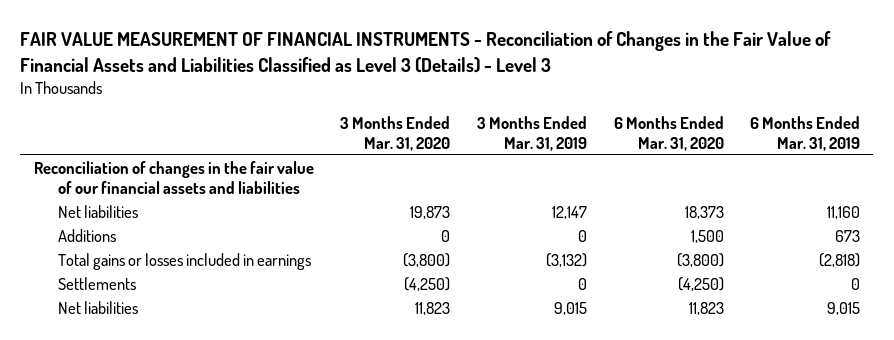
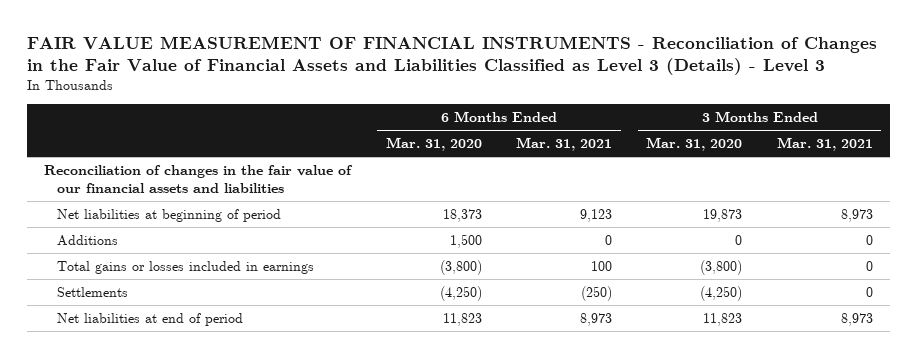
[476,116,587,151] 3 Months Ended Mar. 31, 2019 -> none
[750,116,861,151] 6 Months Ended Mar. 31, 2019 -> none
none -> [515,137,612,152] Mar. 31, 2021
none -> [776,137,873,152] Mar. 31, 2021
[58,205,139,219] Net liabilities -> [57,208,282,222] Net liabilities at beginning of period
[58,301,139,315] Net liabilities -> [57,312,244,326] Net liabilities at end of period

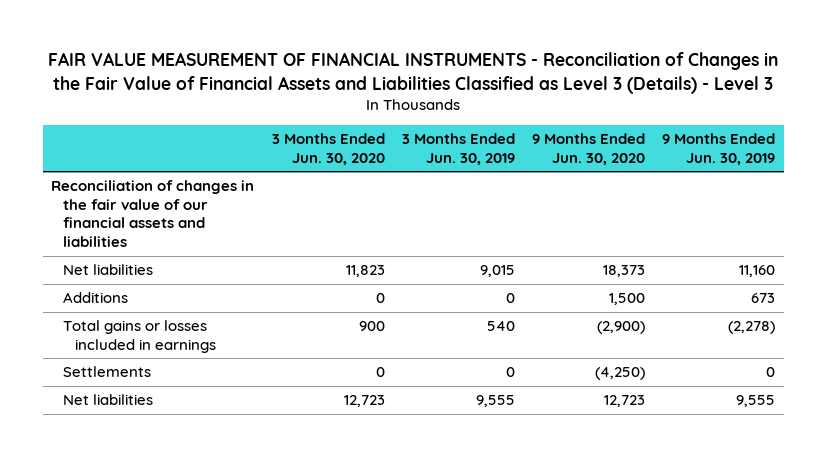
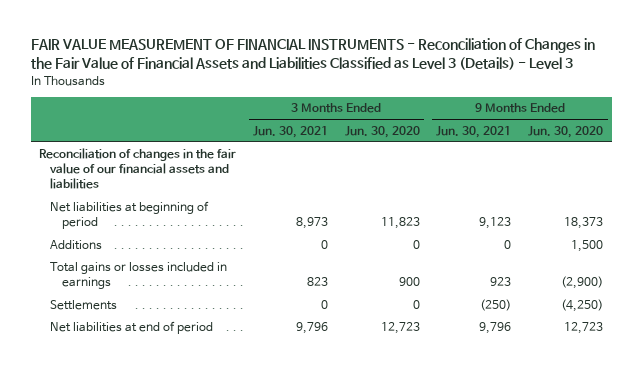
[401,133,515,165] 3 Months Ended Jun. 30, 2019 -> none
[662,133,776,165] 9 Months Ended Jun. 30, 2019 -> none
none -> [252,125,328,138] Jun. 30, 2021
none -> [436,125,512,138] Jun. 30, 2021
[63,264,154,276] Net liabilities -> [50,200,210,230] Net liabilities at beginning of period
[63,394,154,406] Net liabilities -> [50,320,214,334] Net liabilities at end of period

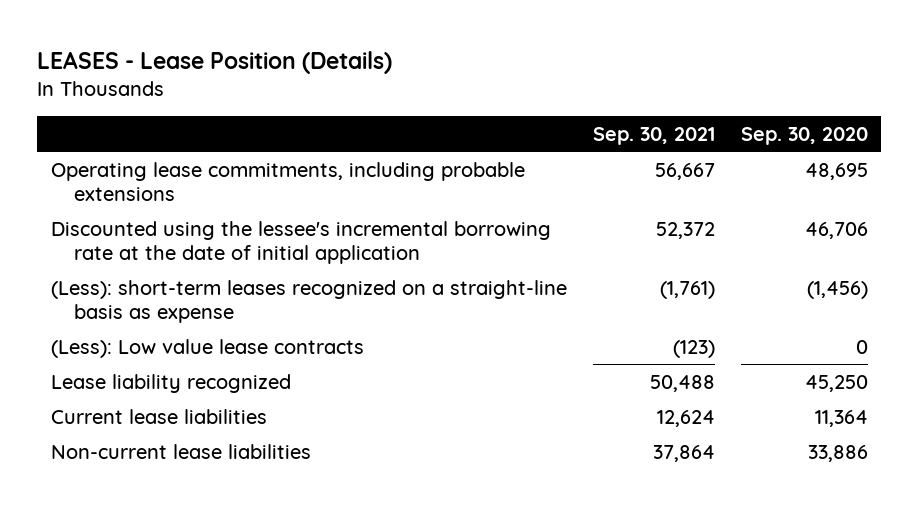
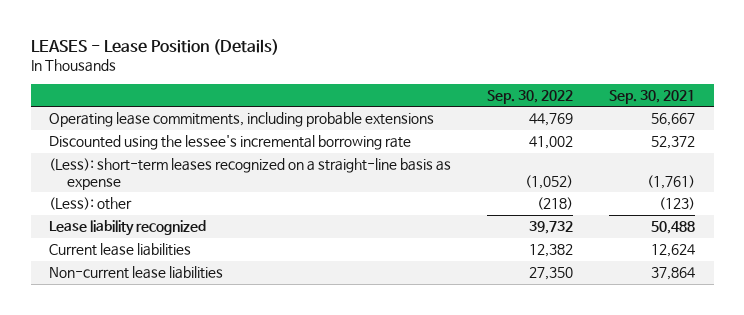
[741,126,869,145] Sep. 30, 2020 -> none
none -> [487,89,574,104] Sep. 30, 2022
[50,220,551,265] Discounted using the lessee's incremental borrowing rate at the date of initial application -> [48,135,411,151] Discounted using the lessee's incremental borrowing rate
[50,338,364,358] (Less): Low value lease contracts -> [48,197,132,211] (Less): other

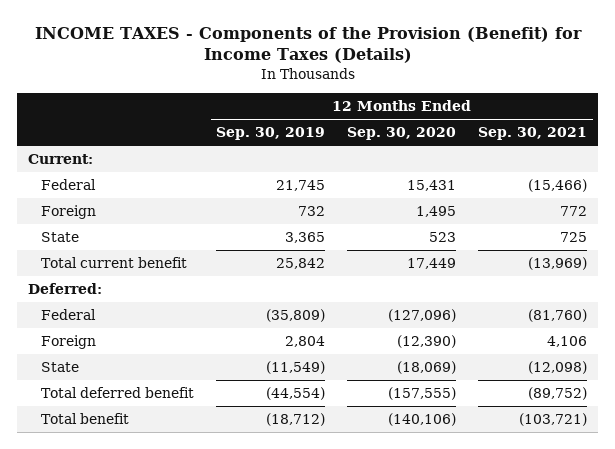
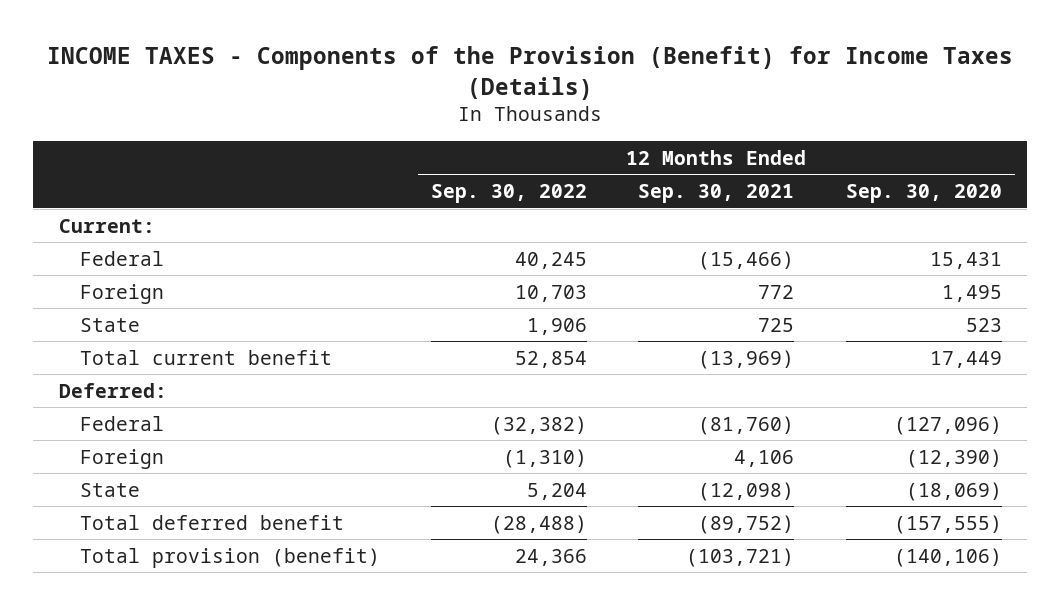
[216,127,326,141] Sep. 30, 2019 -> none
none -> [431,183,588,203] Sep. 30, 2022
[41,413,130,425] Total benefit -> [79,547,380,568] Total provision (benefit)

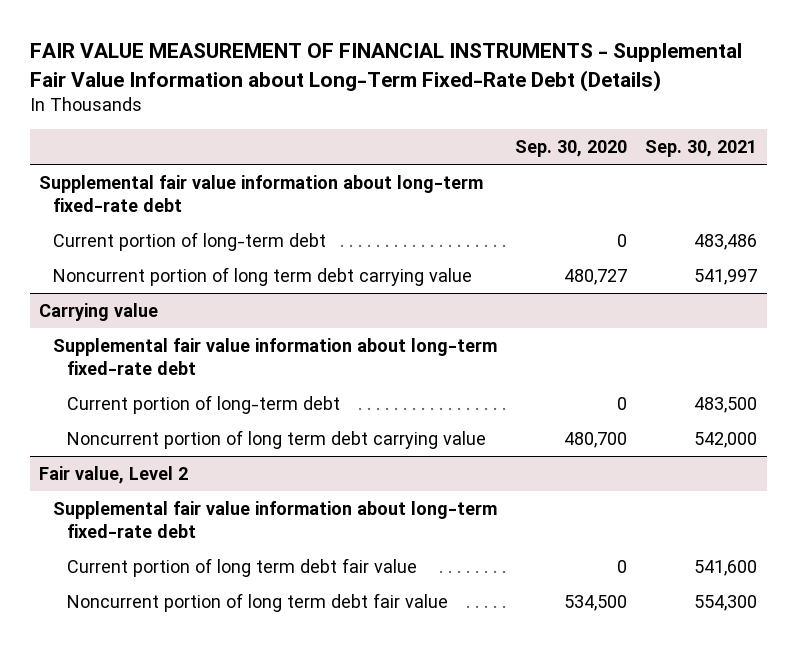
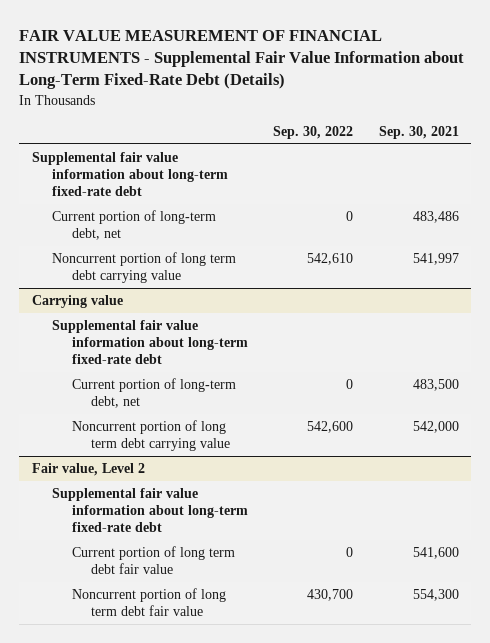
[515,140,628,158] Sep. 30, 2020 -> none
none -> [273,126,354,140] Sep. 30, 2022
[52,231,326,251] Current portion of long-term debt -> [51,210,216,240] Current portion of long-term debt, net
[66,394,340,414] Current portion of long-term debt -> [71,378,236,408] Current portion of long-term debt, net

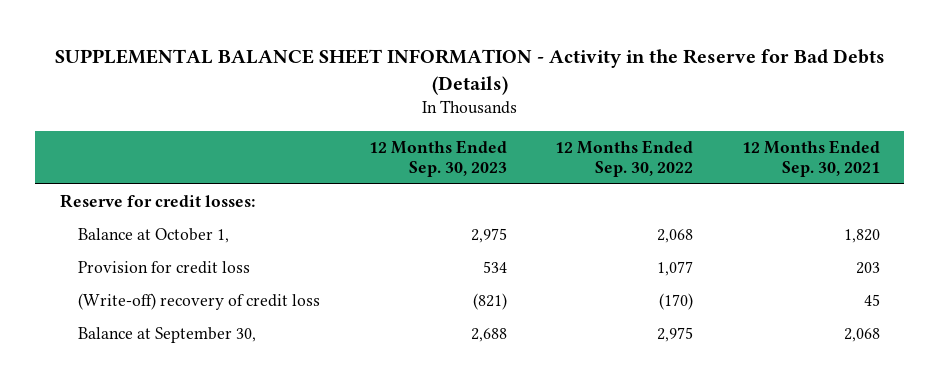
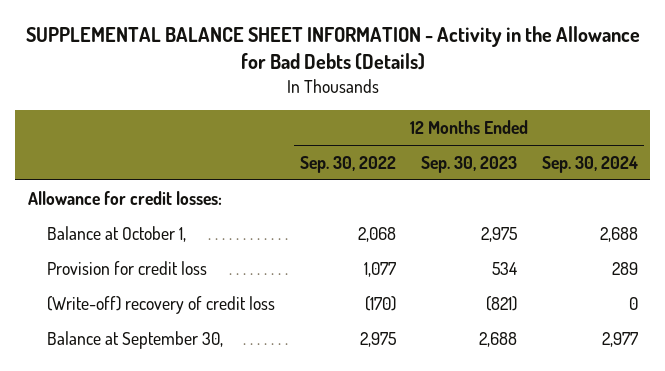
[54,48,885,95] SUPPLEMENTAL BALANCE SHEET INFORMATION - Activity in the Reserve for Bad Debts (Details) -> [25,26,640,71] SUPPLEMENTAL BALANCE SHEET INFORMATION - Activity in the Allowance for Bad Debts (Details)
[742,139,881,178] 12 Months Ended Sep. 30, 2021 -> none
none -> [541,155,638,173] Sep. 30, 2024
[59,194,255,209] Reserve for credit losses: -> [27,190,222,205] Allowance for credit losses:

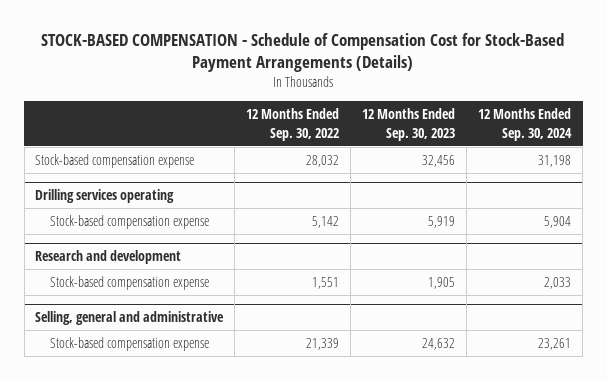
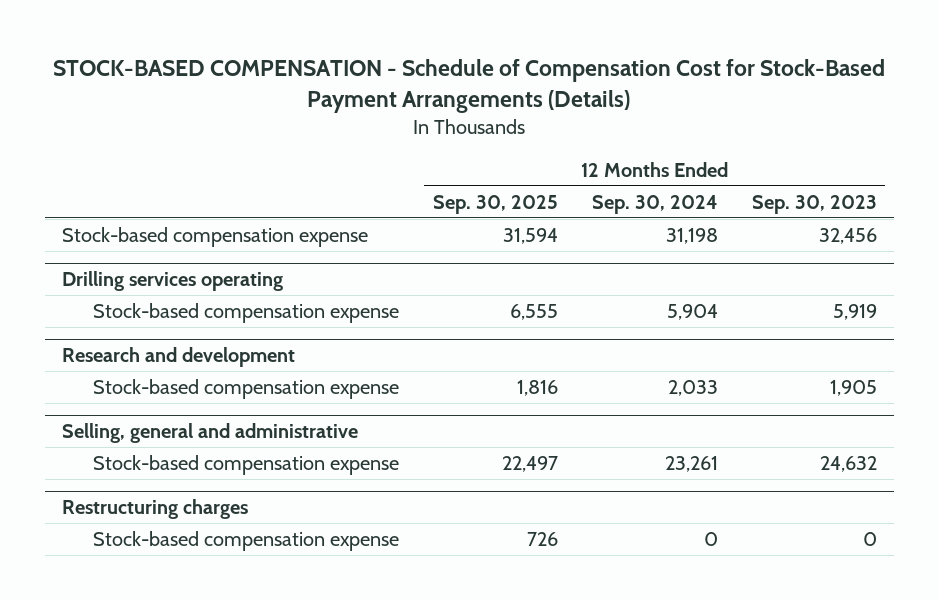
[246,108,340,141] 12 Months Ended Sep. 30, 2022 -> none
none -> [432,194,558,214] Sep. 30, 2025
none -> [61,499,248,520] Restructuring charges
none -> [93,531,400,552] Stock-based compensation expense

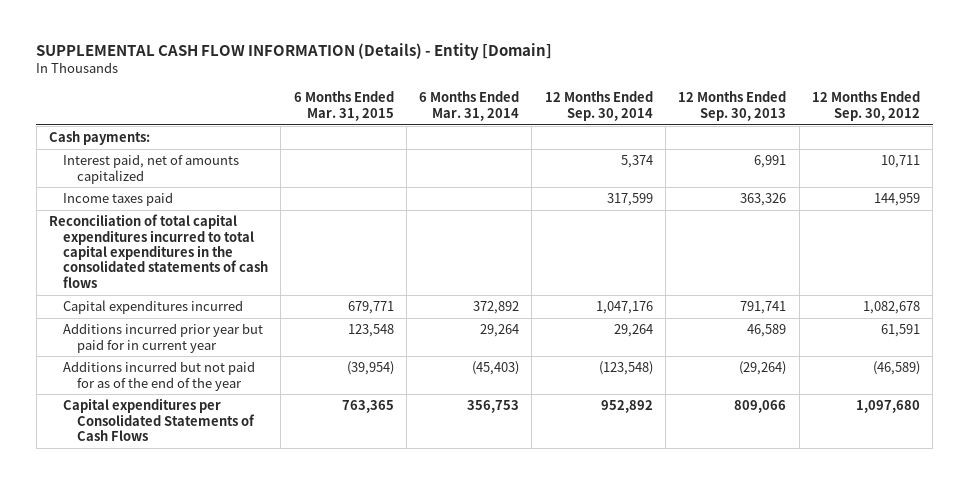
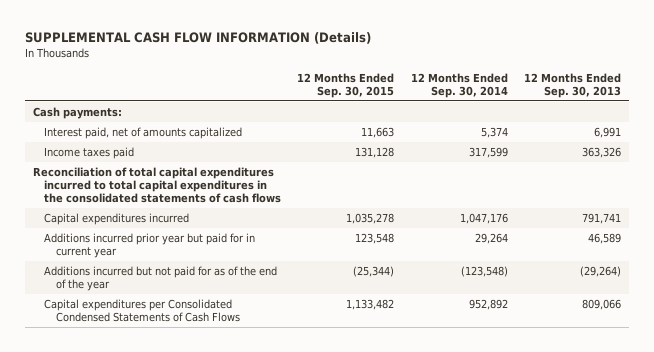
[36,43,553,61] SUPPLEMENTAL CASH FLOW INFORMATION (Details) - Entity [Domain] -> [24,31,371,44] SUPPLEMENTAL CASH FLOW INFORMATION (Details)
[293,91,394,121] 6 Months Ended Mar. 31, 2015 -> none
[419,91,520,121] 6 Months Ended Mar. 31, 2014 -> none
[812,91,921,121] 12 Months Ended Sep. 30, 2012 -> none
none -> [297,72,395,98] 12 Months Ended Sep. 30, 2015
[62,398,255,441] Capital expenditures per Consolidated Statements of Cash Flows -> [44,298,240,322] Capital expenditures per Consolidated Condensed Statements of Cash Flows

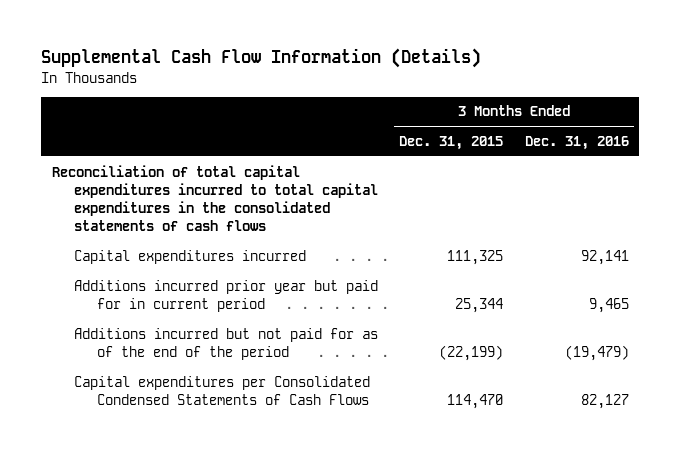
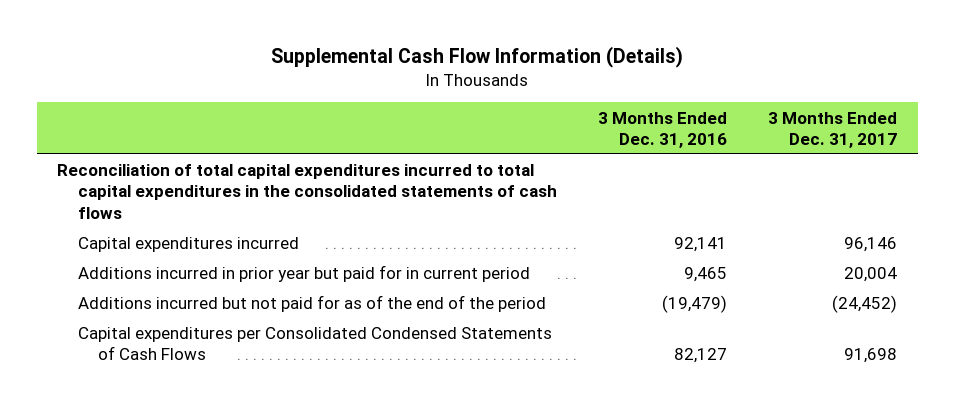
[399,136,504,151] Dec. 31, 2015 -> none
none -> [768,111,898,148] 3 Months Ended Dec. 31, 2017
[74,279,379,312] Additions incurred prior year but paid for in current period -> [77,265,530,283] Additions incurred in prior year but paid for in current period

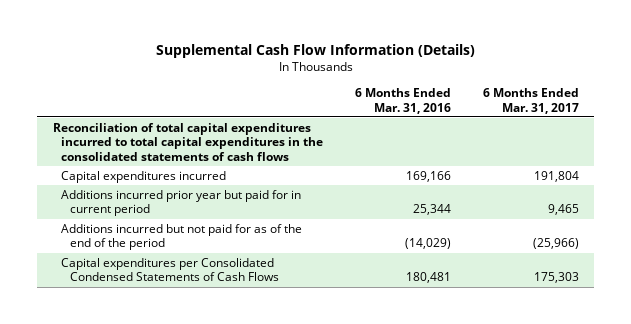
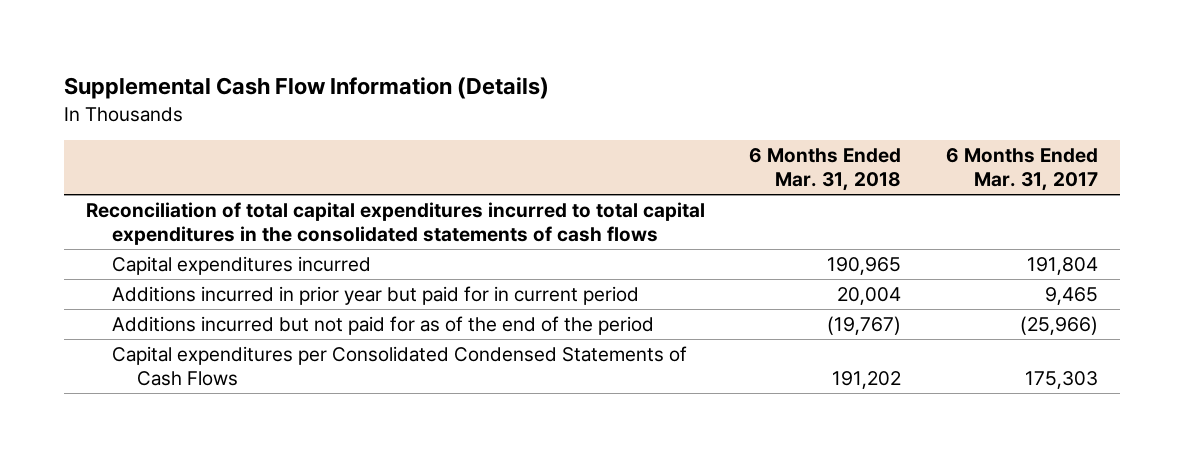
[354,87,451,114] 6 Months Ended Mar. 31, 2016 -> none
none -> [749,148,902,192] 6 Months Ended Mar. 31, 2018
[61,189,302,217] Additions incurred prior year but paid for in current period -> [111,285,639,305] Additions incurred in prior year but paid for in current period

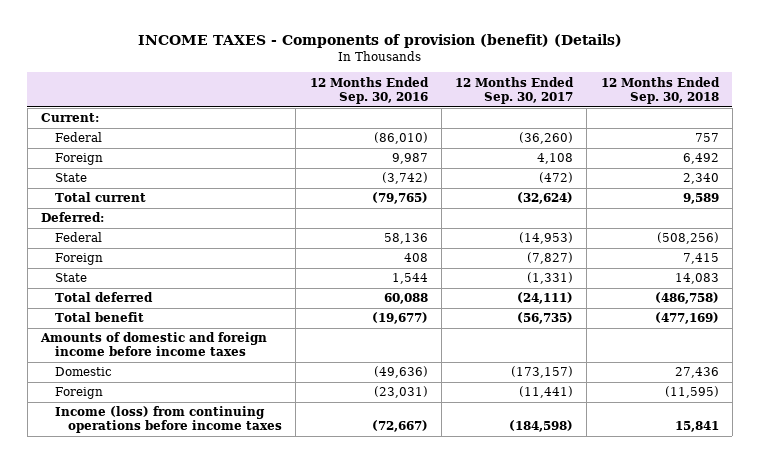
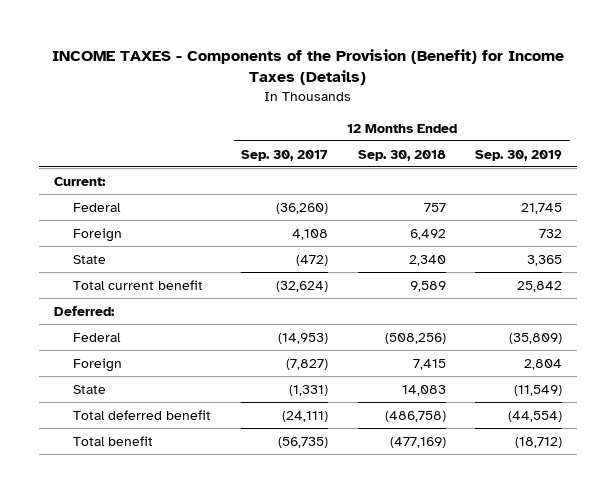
[137,34,622,49] INCOME TAXES - Components of provision (benefit) (Details) -> [52,48,565,86] INCOME TAXES - Components of the Provision (Benefit) for Income Taxes (Details)
[309,76,429,104] 12 Months Ended Sep. 30, 2016 -> none
none -> [475,149,563,161] Sep. 30, 2019
[54,192,146,203] Total current -> [73,279,204,290] Total current benefit
[54,292,153,303] Total deferred -> [73,409,212,420] Total deferred benefit
[40,332,268,357] Amounts of domestic and foreign income before income taxes -> none
[54,367,112,377] Domestic -> none
[54,387,103,400] Foreign -> none
[54,406,283,434] Income (loss) from continuing operations before income taxes -> none

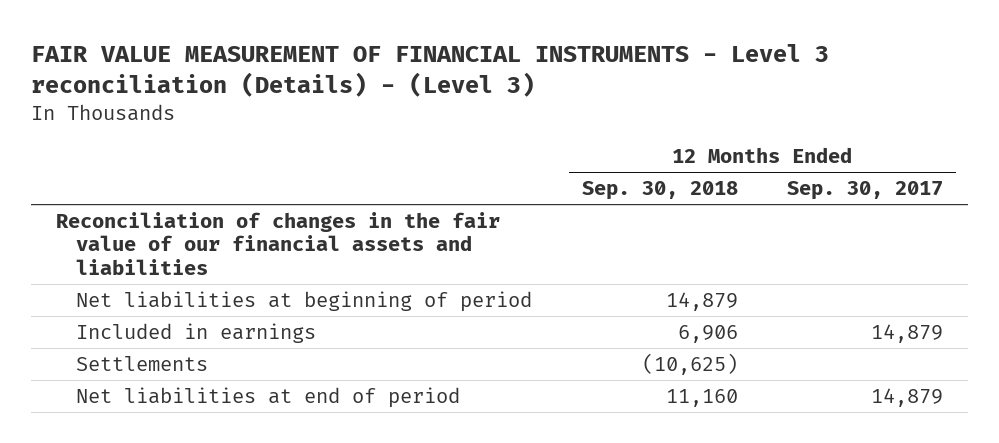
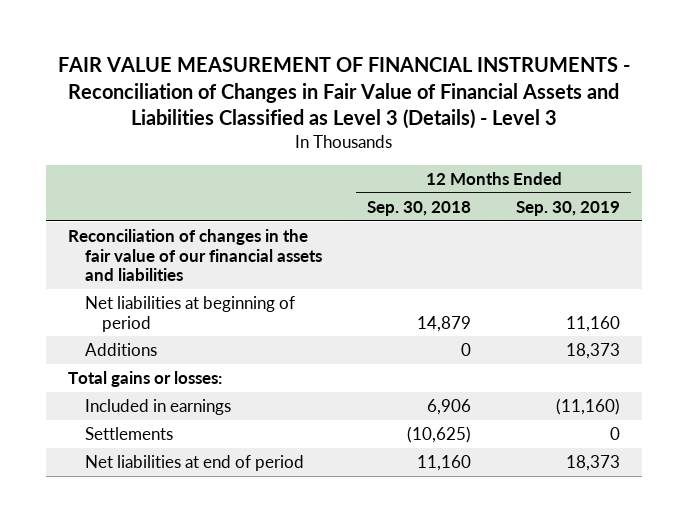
[31,44,830,98] FAIR VALUE MEASUREMENT OF FINANCIAL INSTRUMENTS - Level 3 reconciliation (Details) - (Level 3) -> [58,57,631,130] FAIR VALUE MEASUREMENT OF FINANCIAL INSTRUMENTS - Reconciliation of Changes in Fair Value of Financial Assets and Liabilities Classified as Level 3 (Details) - Level 3
[787,181,944,201] Sep. 30, 2017 -> none
none -> [515,200,620,216] Sep. 30, 2019
none -> [85,342,158,356] Additions
none -> [68,370,223,387] Total gains or losses:

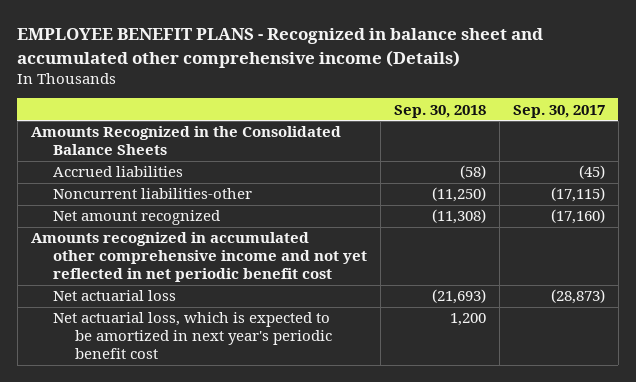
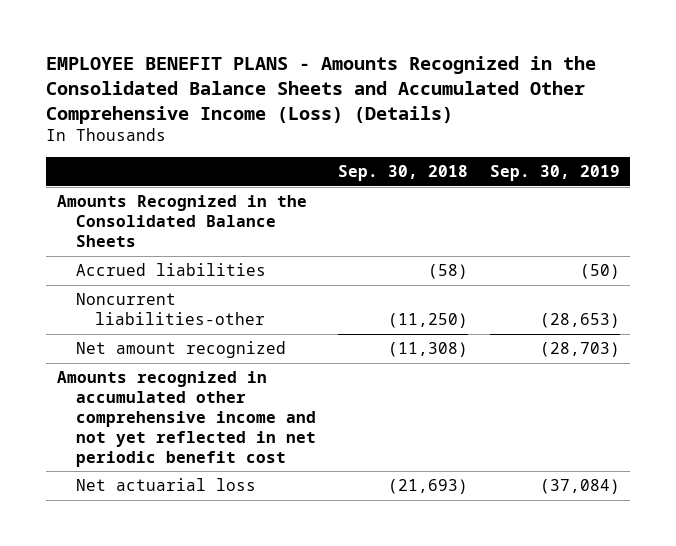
[17,28,544,68] EMPLOYEE BENEFIT PLANS - Recognized in balance sheet and accumulated other comprehensive income (Details) -> [45,56,596,124] EMPLOYEE BENEFIT PLANS - Amounts Recognized in the Consolidated Balance Sheets and Accumulated Other Comprehensive Income (Loss) (Details)
[512,104,605,118] Sep. 30, 2017 -> none
none -> [489,165,620,182] Sep. 30, 2019
[53,312,333,360] Net actuarial loss, which is expected to be amortized in next year's periodic benefit cost -> none

